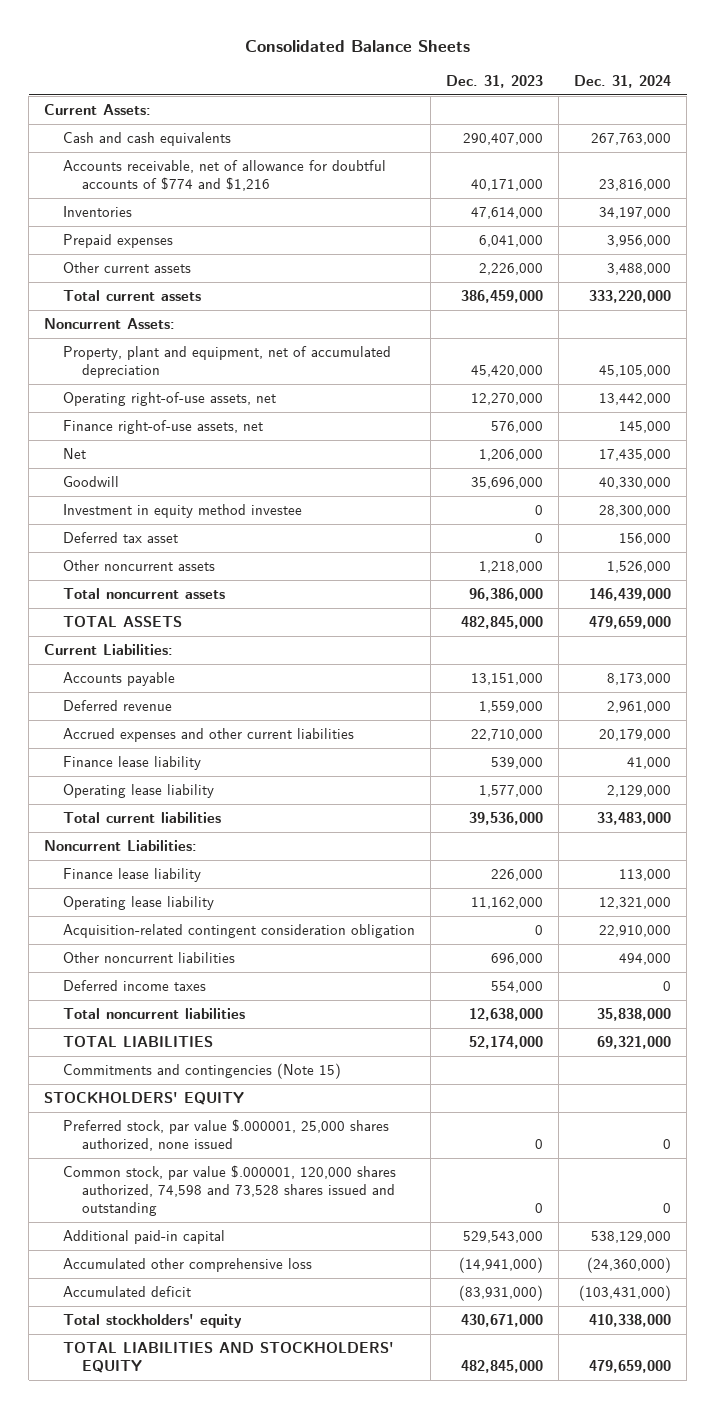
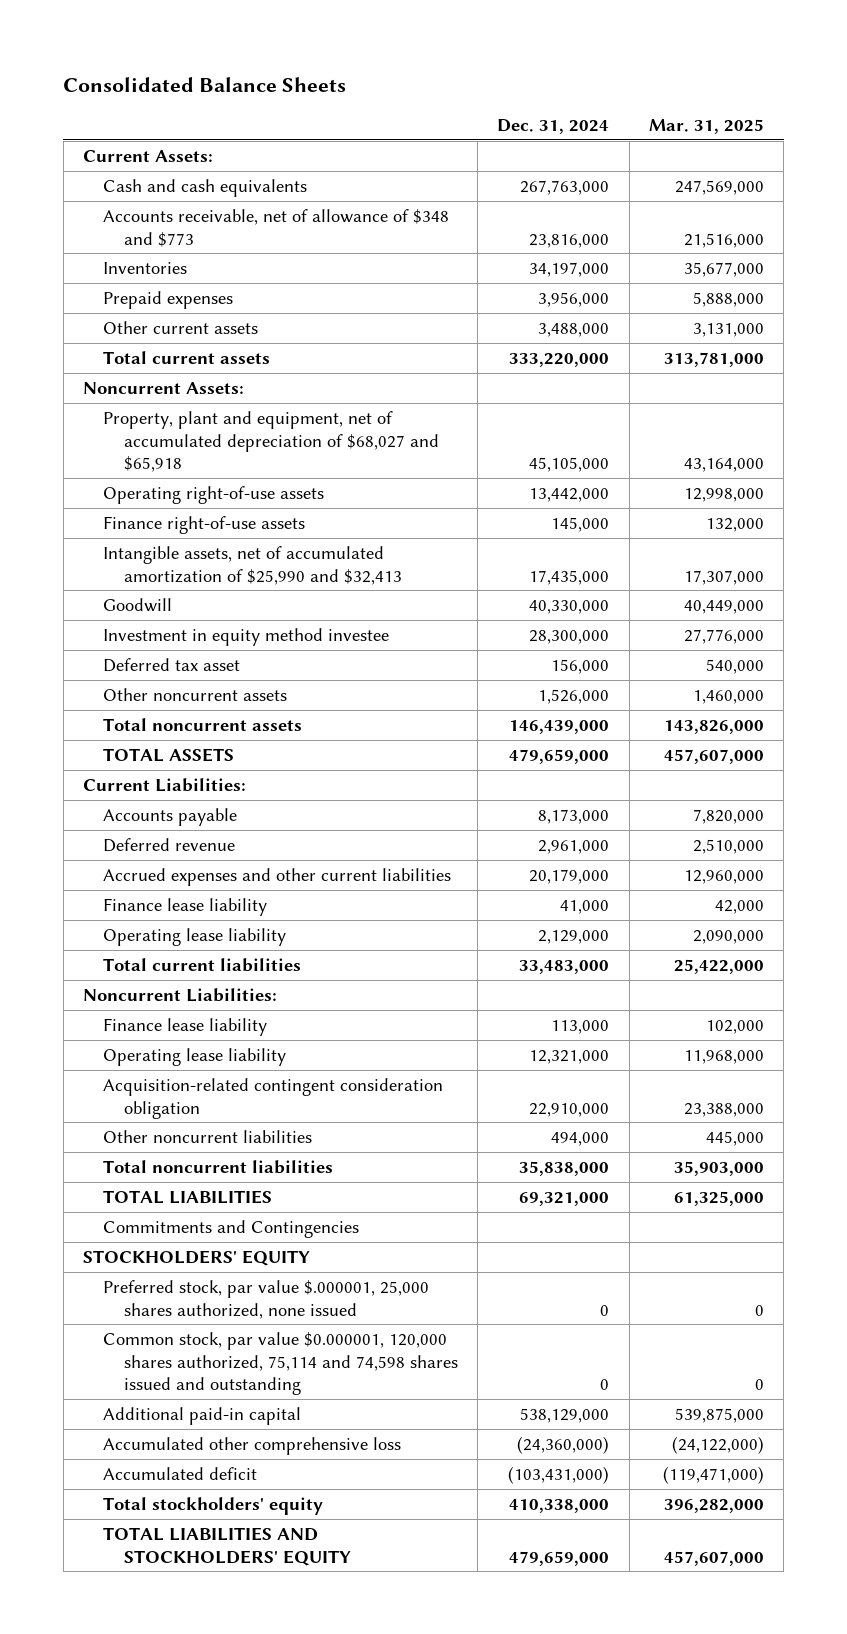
[446,75,544,89] Dec. 31, 2023 -> none
none -> [648,119,764,135] Mar. 31, 2025
[63,160,387,192] Accounts receivable, net of allowance for doubtful accounts of $774 and $1,216 -> [103,208,450,247] Accounts receivable, net of allowance of $348 and $773
[63,346,392,379] Property, plant and equipment, net of accumulated depreciation -> [103,410,439,473] Property, plant and equipment, net of accumulated depreciation of $68,027 and $65,918
[63,392,277,407] Operating right-of-use assets, net -> [103,485,325,504] Operating right-of-use assets
[63,420,264,435] Finance right-of-use assets, net -> [103,515,306,534] Finance right-of-use assets
[63,448,87,460] Net -> [103,545,402,585] Intangible assets, net of accumulated amortization of $25,990 and $32,413
[63,980,207,992] Deferred income taxes -> none
[63,1063,342,1080] Commitments and contingencies (Note 15) -> [103,1219,360,1238] Commitments and Contingencies
[63,1165,397,1216] Common stock, par value $.000001, 120,000 shares authorized, 74,598 and 73,528 shares issued and outstanding -> [103,1331,458,1396] Common stock, par value $0.000001, 120,000 shares authorized, 75,114 and 74,598 shares issued and outstanding

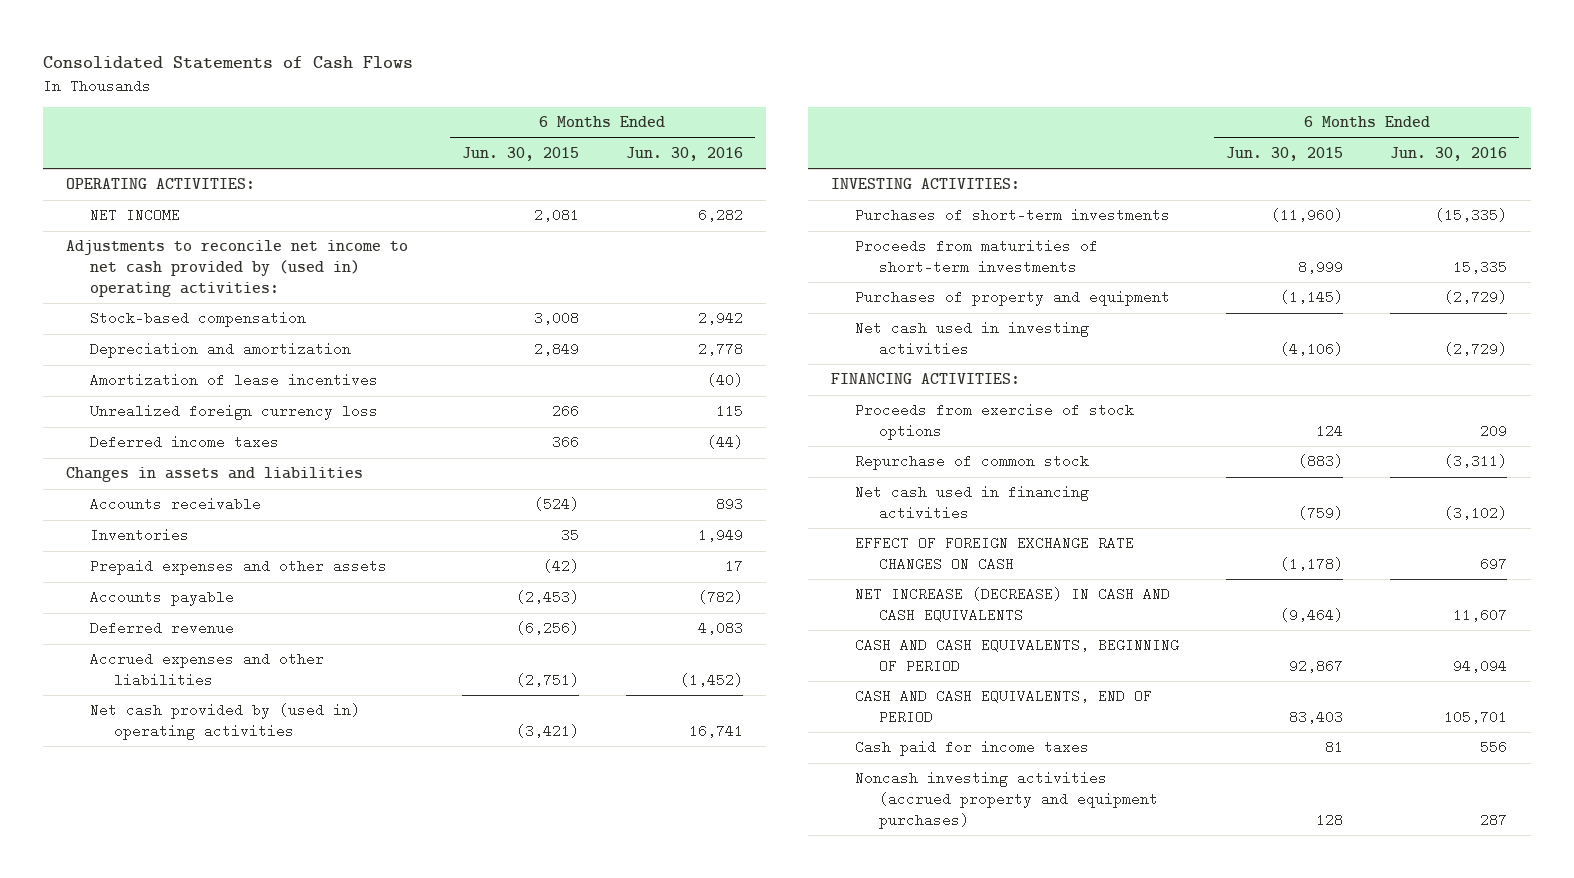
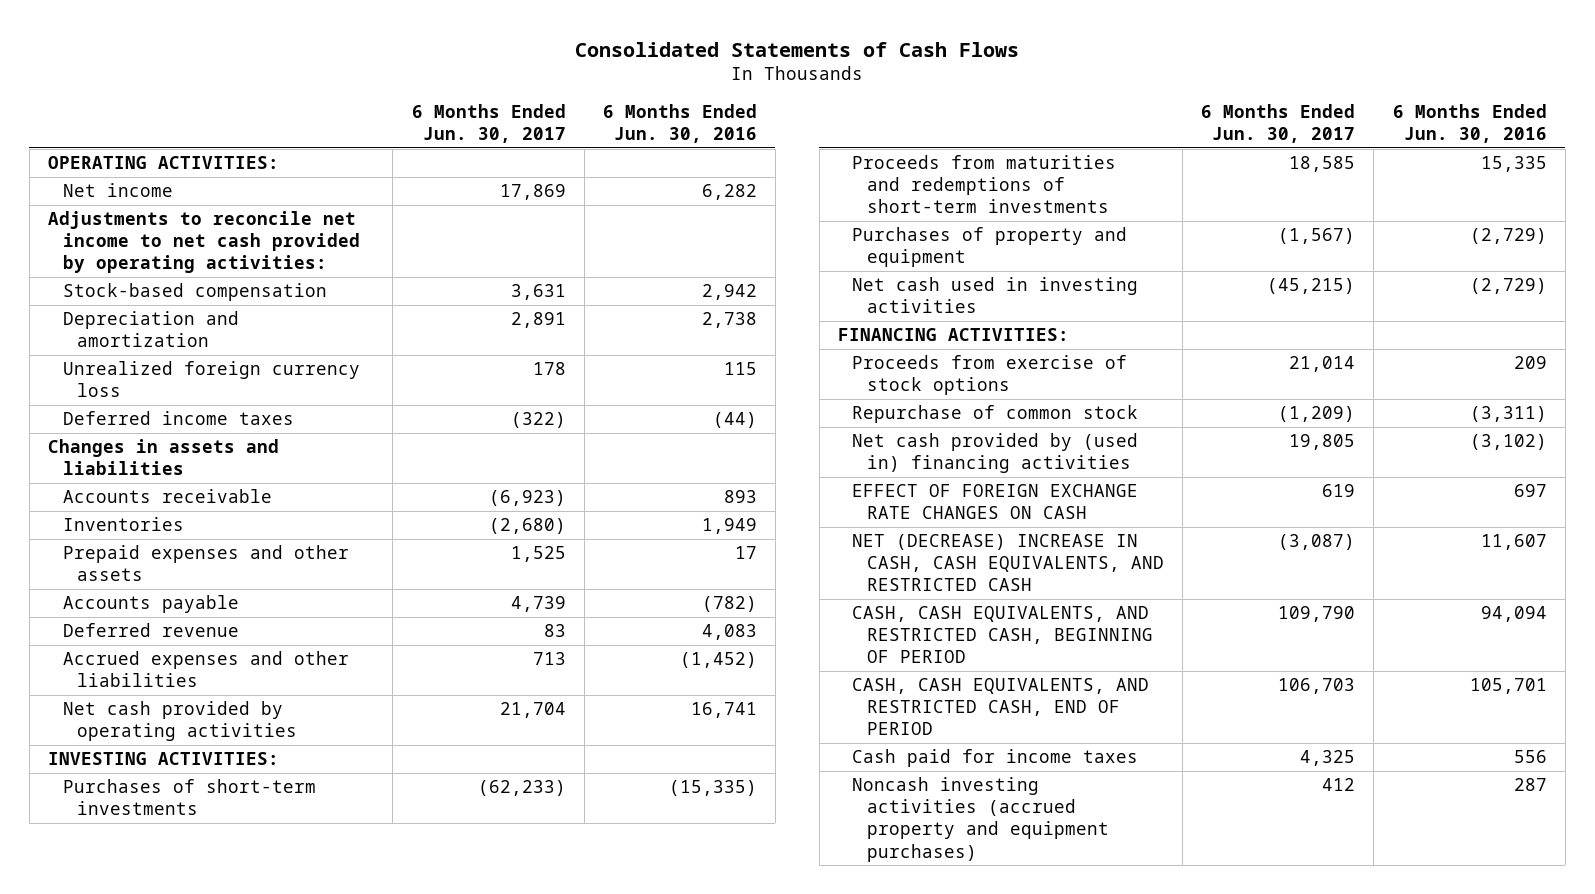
[461,147,579,162] Jun. 30, 2015 -> none
none -> [411,104,566,144] 6 Months Ended Jun. 30, 2017
[90,208,181,223] NET INCOME -> [62,183,173,198] Net income
[66,240,409,297] Adjustments to reconcile net income to net cash provided by (used in) operating activities: -> [47,211,360,274] Adjustments to reconcile net income to net cash provided by operating activities:
[90,373,379,388] Amortization of lease incentives -> none
[697,342,743,357] 2,778 -> [701,312,757,329] 2,738
[90,703,361,740] Net cash provided by (used in) operating activities -> [62,701,298,742] Net cash provided by operating activities
[855,239,1099,274] Proceeds from maturities of short-term investments -> [852,155,1117,214] Proceeds from maturities and redemptions of short-term investments
[855,485,1090,520] Net cash used in financing activities -> [852,433,1139,474] Net cash provided by (used in) financing activities
[855,587,1171,622] NET INCREASE (DECREASE) IN CASH AND CASH EQUIVALENTS -> [852,534,1165,592] NET (DECREASE) INCREASE IN CASH, CASH EQUIVALENTS, AND RESTRICTED CASH
[855,638,1180,673] CASH AND CASH EQUIVALENTS, BEGINNING OF PERIOD -> [852,606,1154,664] CASH, CASH EQUIVALENTS, AND RESTRICTED CASH, BEGINNING OF PERIOD
[855,689,1153,724] CASH AND CASH EQUIVALENTS, END OF PERIOD -> [852,678,1150,736] CASH, CASH EQUIVALENTS, AND RESTRICTED CASH, END OF PERIOD

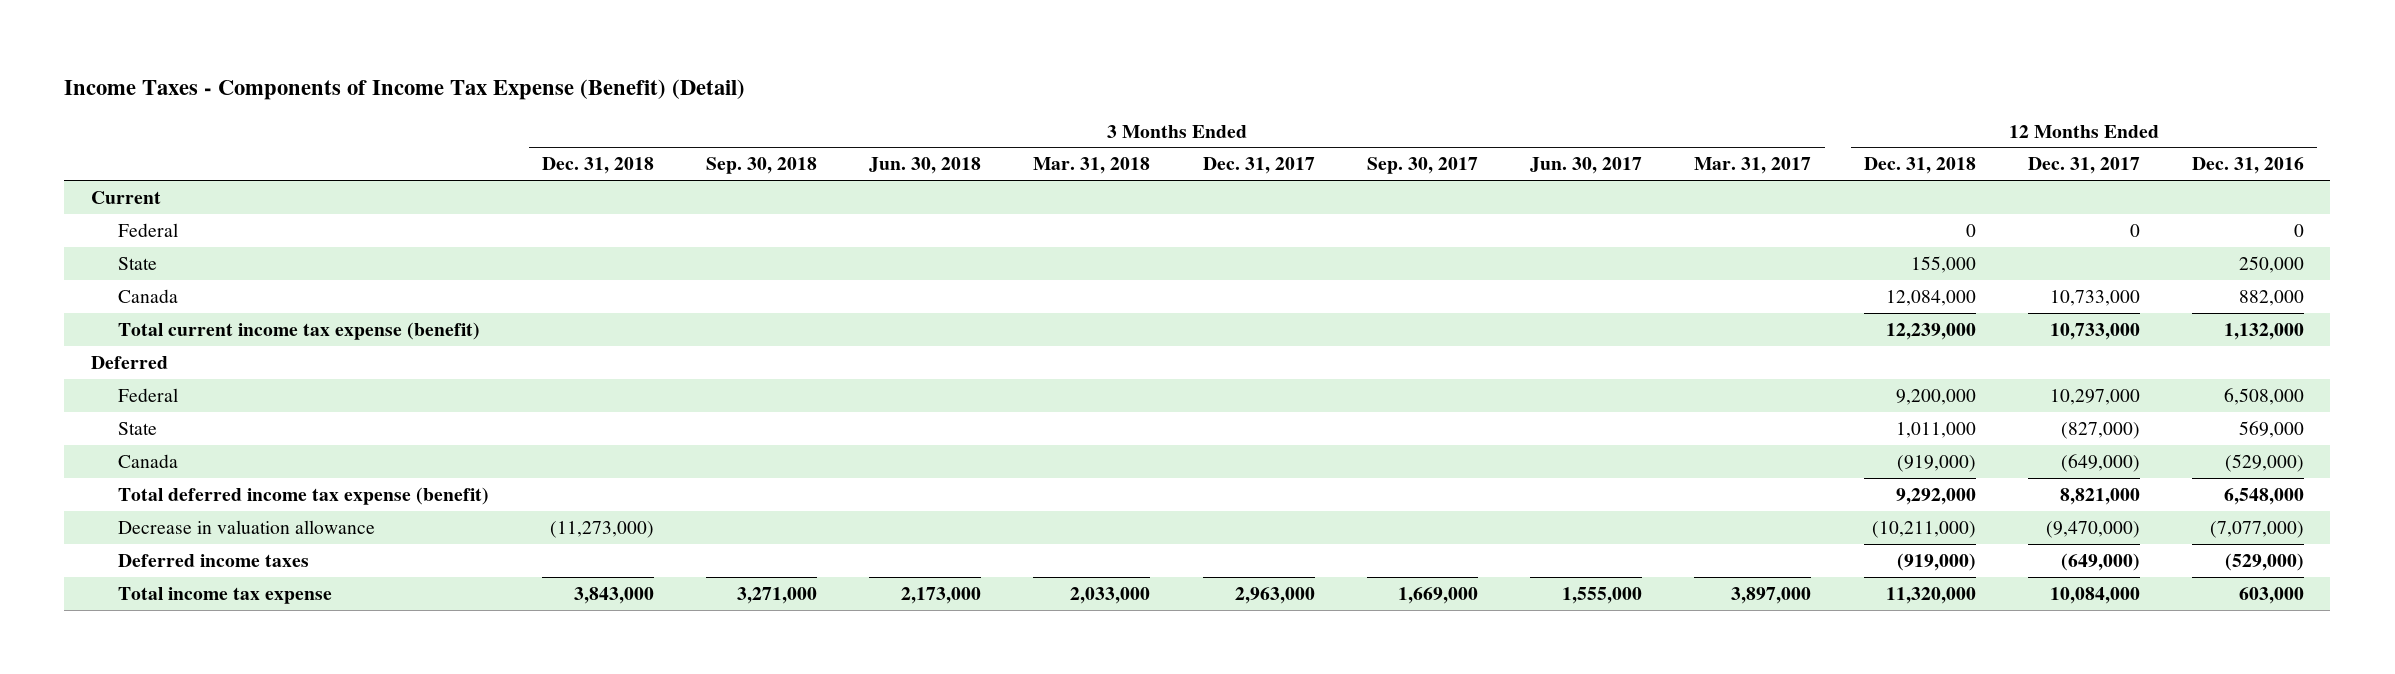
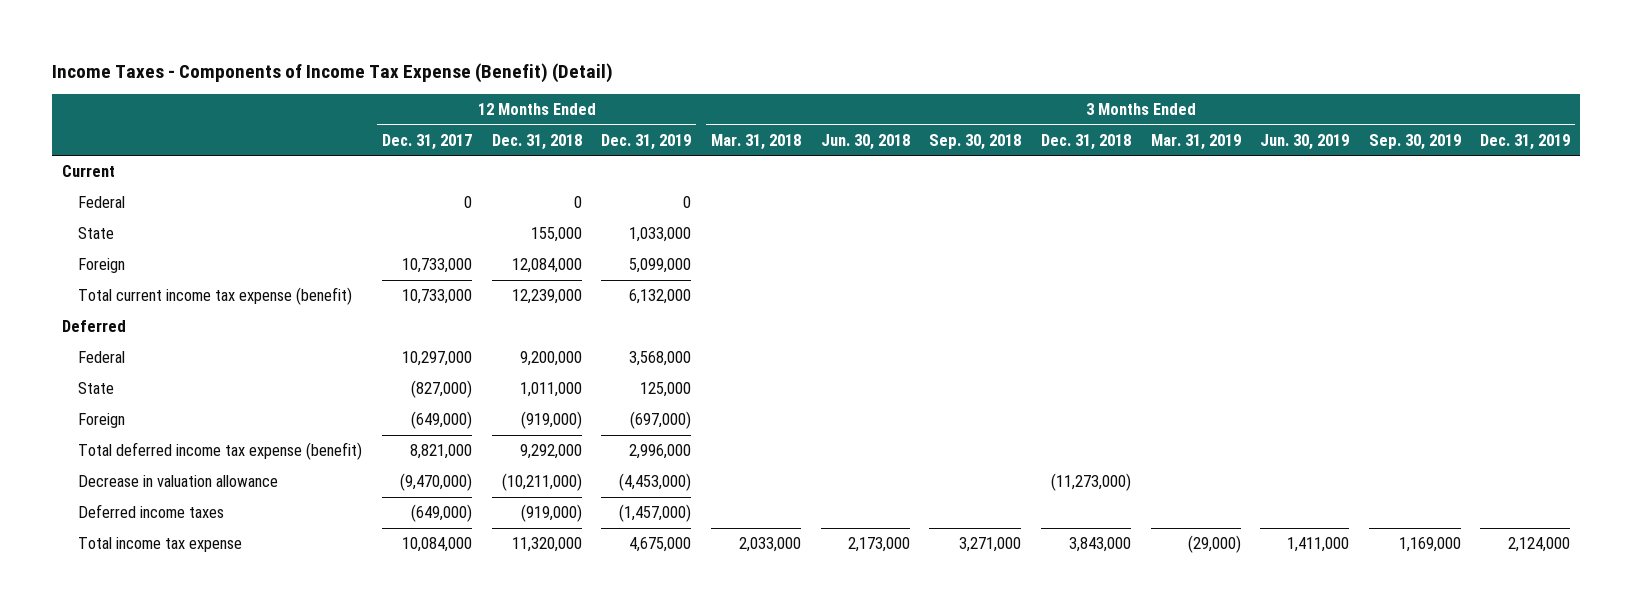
[1202,157,1315,175] Dec. 31, 2017 -> none
[1366,157,1478,175] Sep. 30, 2017 -> none
[1530,157,1643,175] Jun. 30, 2017 -> none
[1694,157,1812,175] Mar. 31, 2017 -> none
[2192,157,2305,175] Dec. 31, 2016 -> none
none -> [601,133,692,150] Dec. 31, 2019
none -> [1150,133,1241,150] Mar. 31, 2019
none -> [1260,133,1350,150] Jun. 30, 2019
none -> [1368,133,1461,150] Sep. 30, 2019
none -> [1480,133,1571,150] Dec. 31, 2019
[118,288,179,303] Canada -> [78,258,126,274] Foreign
[118,453,179,468] Canada -> [78,413,126,429] Foreign

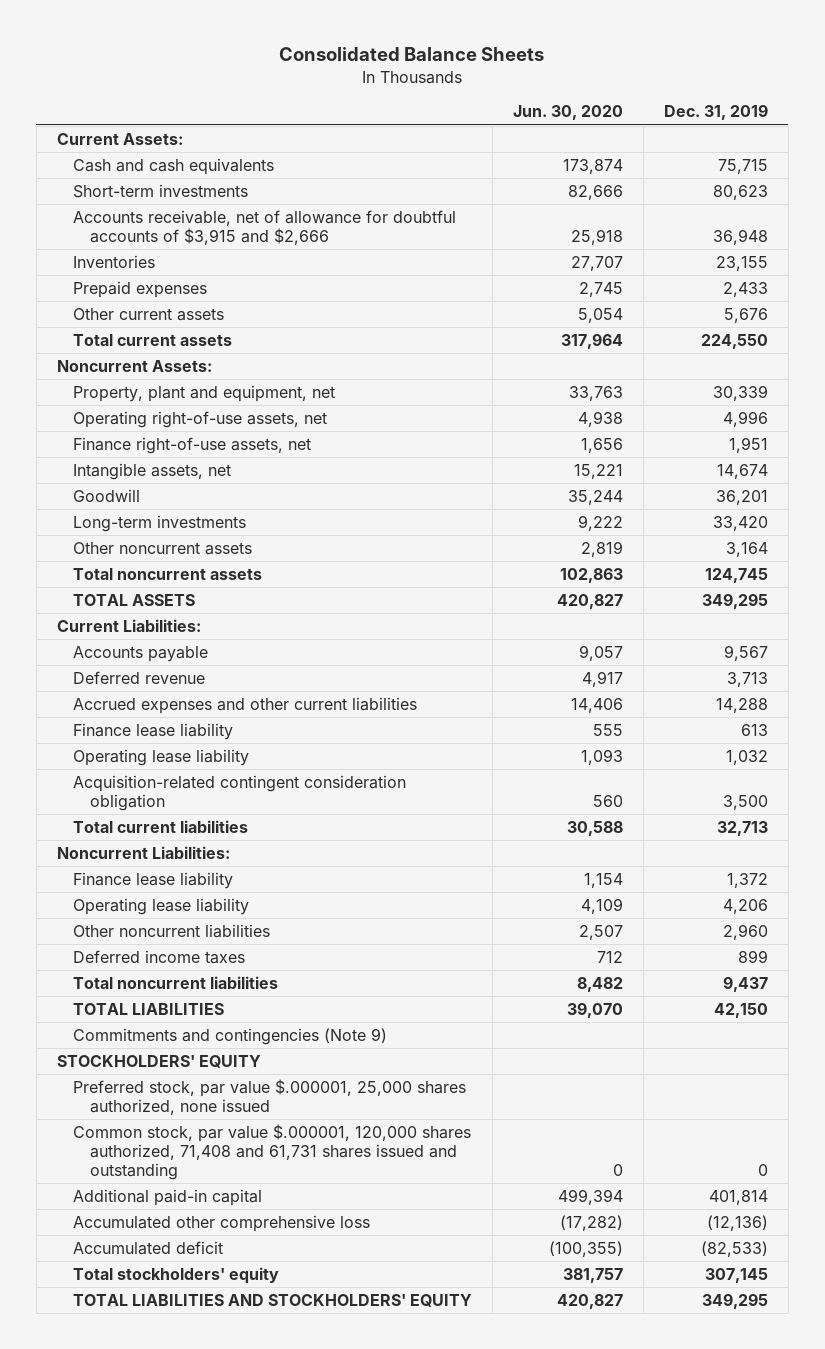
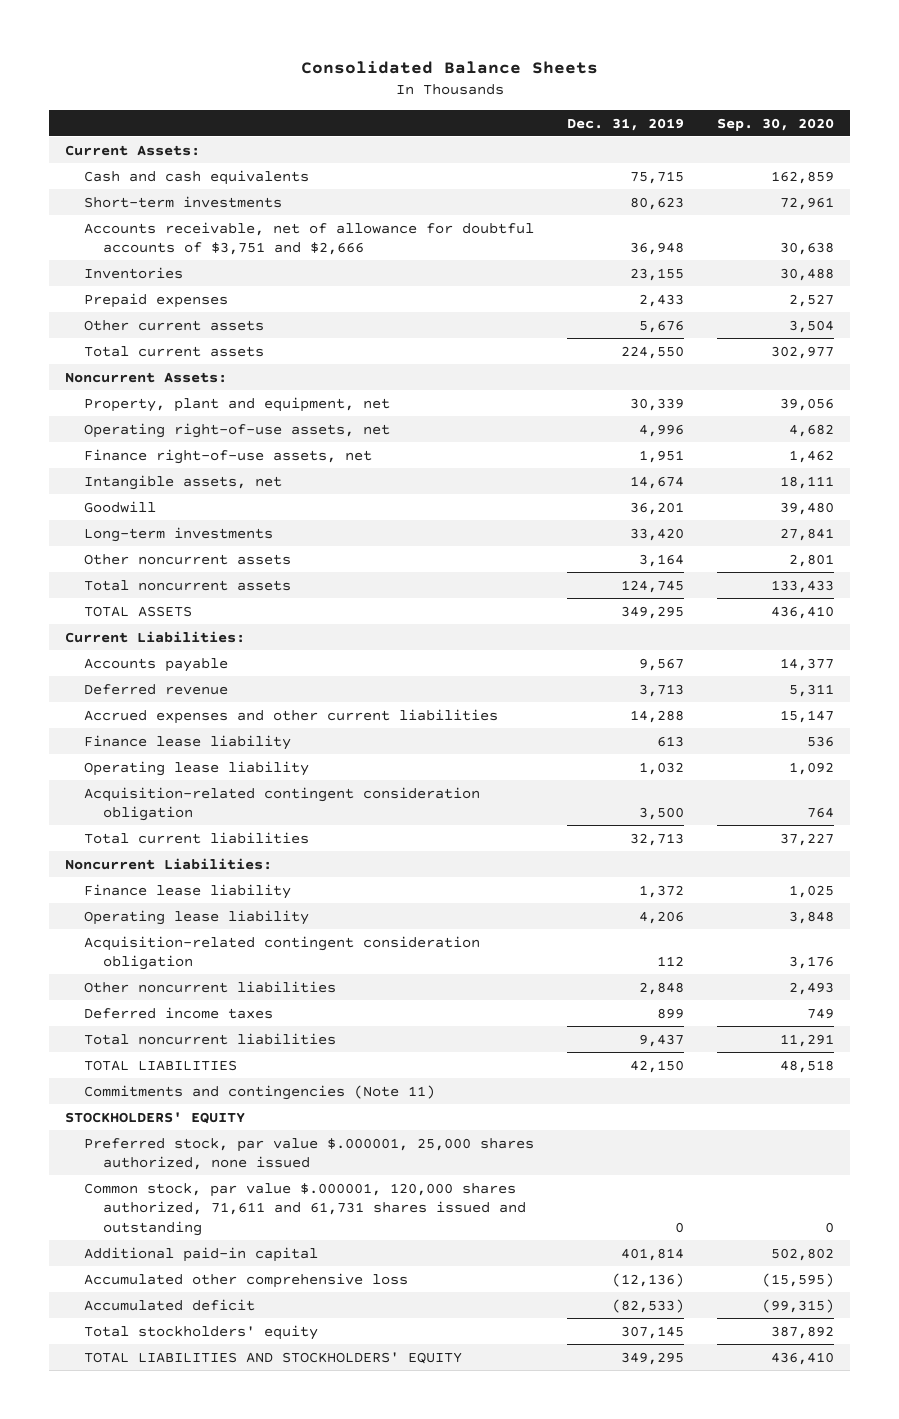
[513,105,624,121] Jun. 30, 2020 -> none
none -> [716,117,834,131] Sep. 30, 2020
[73,209,457,245] Accounts receivable, net of allowance for doubtful accounts of $3,915 and $2,666 -> [84,221,535,256] Accounts receivable, net of allowance for doubtful accounts of $3,751 and $2,666
none -> [84,935,481,971] Acquisition-related contingent consideration obligation
[722,923,768,940] 2,960 -> [638,981,684,995] 2,848
[73,1027,388,1045] Commitments and contingencies (Note 9) -> [84,1084,436,1100] Commitments and contingencies (Note 11)
[73,1123,472,1180] Common stock, par value $.000001, 120,000 shares authorized, 71,408 and 61,731 shares issued and outstanding -> [84,1182,526,1236] Common stock, par value $.000001, 120,000 shares authorized, 71,611 and 61,731 shares issued and outstanding

